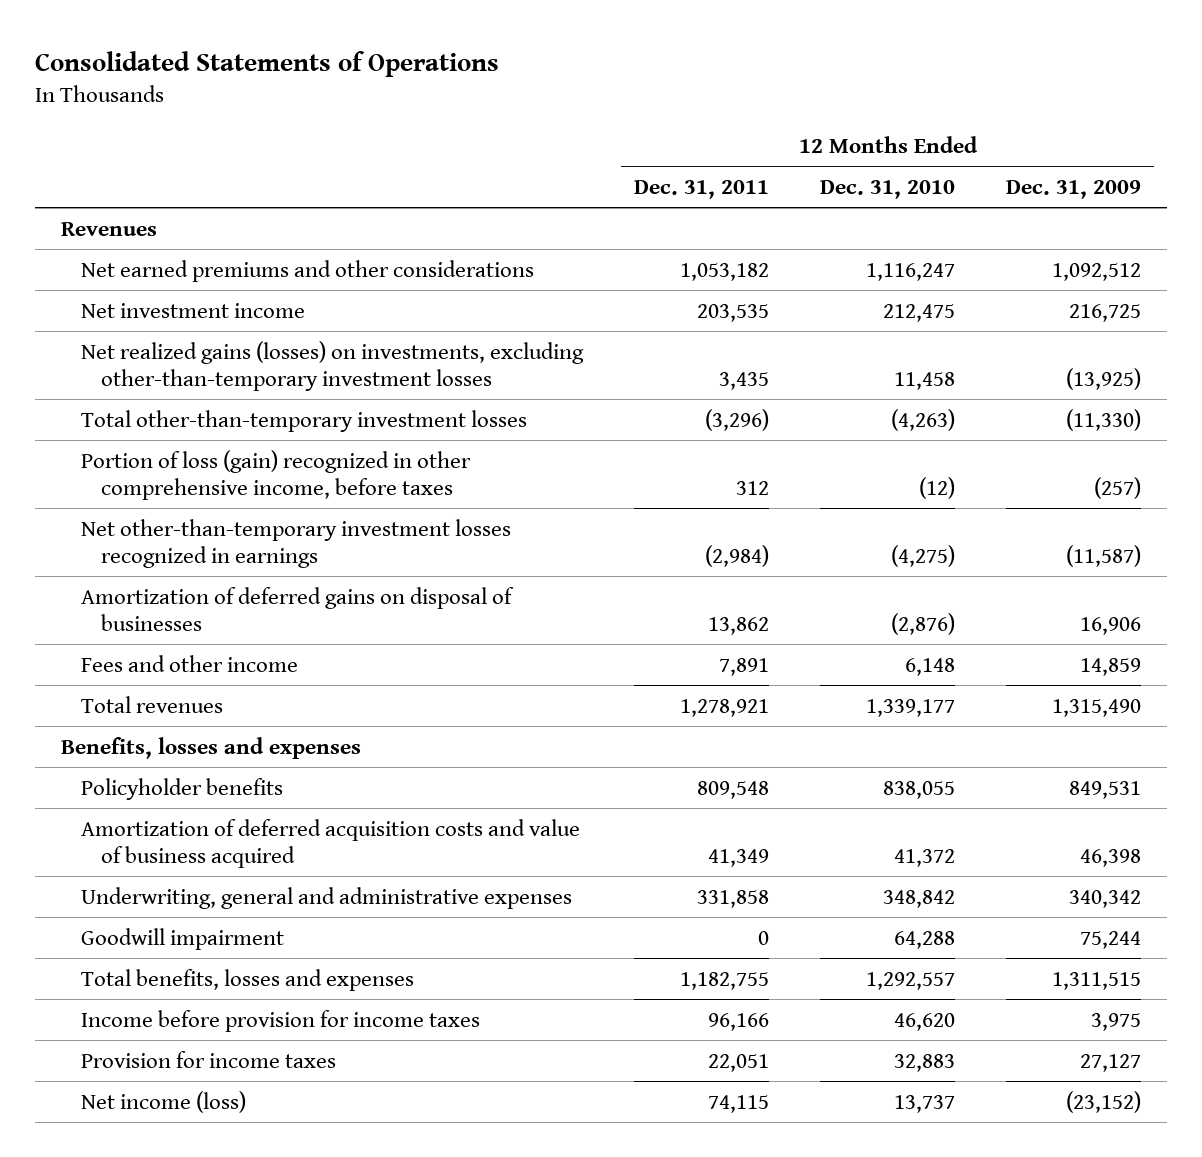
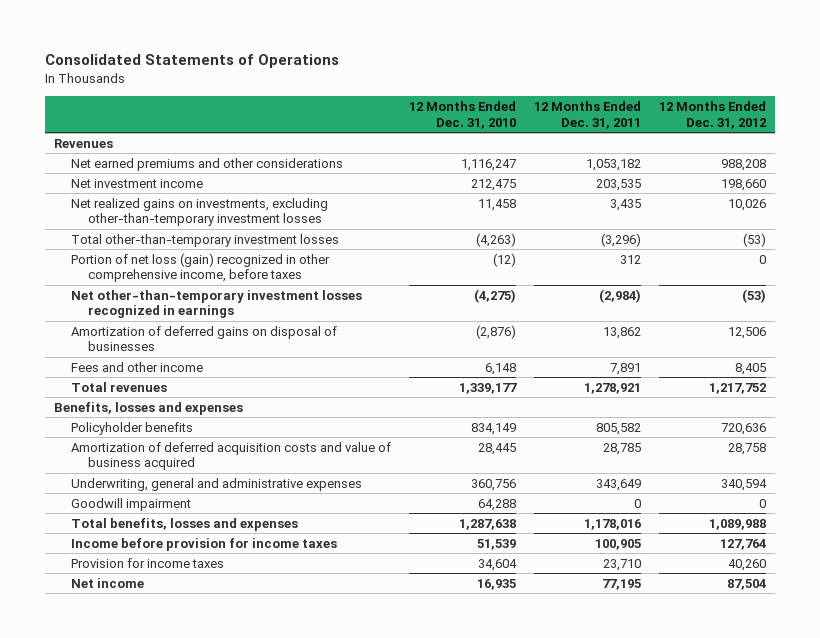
[1006,180,1142,200] Dec. 31, 2009 -> none
none -> [659,101,767,129] 12 Months Ended Dec. 31, 2012
[81,340,585,392] Net realized gains (losses) on investments, excluding other-than-temporary investment losses -> [71,197,329,227] Net realized gains on investments, excluding other-than-temporary investment losses
[81,449,472,501] Portion of loss (gain) recognized in other comprehensive income, before taxes -> [71,252,331,283] Portion of net loss (gain) recognized in other comprehensive income, before taxes
[697,780,770,799] 809,548 -> [596,422,642,435] 805,582
[883,780,956,799] 838,055 -> [471,422,517,435] 834,149
[708,849,770,868] 41,349 -> [603,442,642,455] 28,785
[894,849,956,868] 41,372 -> [478,442,517,455] 28,445
[697,889,770,908] 331,858 -> [596,478,642,491] 343,649
[883,889,956,908] 348,842 -> [471,478,517,491] 360,756
[680,971,770,990] 1,182,755 -> [584,518,642,530] 1,178,016
[866,971,956,990] 1,292,557 -> [459,518,517,530] 1,287,638
[708,1012,770,1031] 96,166 -> [595,538,642,550] 100,905
[894,1012,956,1031] 46,620 -> [477,538,517,550] 51,539
[708,1053,770,1072] 22,051 -> [603,558,642,571] 23,710
[894,1053,956,1072] 32,883 -> [478,558,518,571] 34,604
[81,1090,247,1113] Net income (loss) -> [71,577,145,588] Net income
[708,1094,770,1113] 74,115 -> [602,578,642,590] 77,195
[894,1094,956,1113] 13,737 -> [477,578,517,590] 16,935

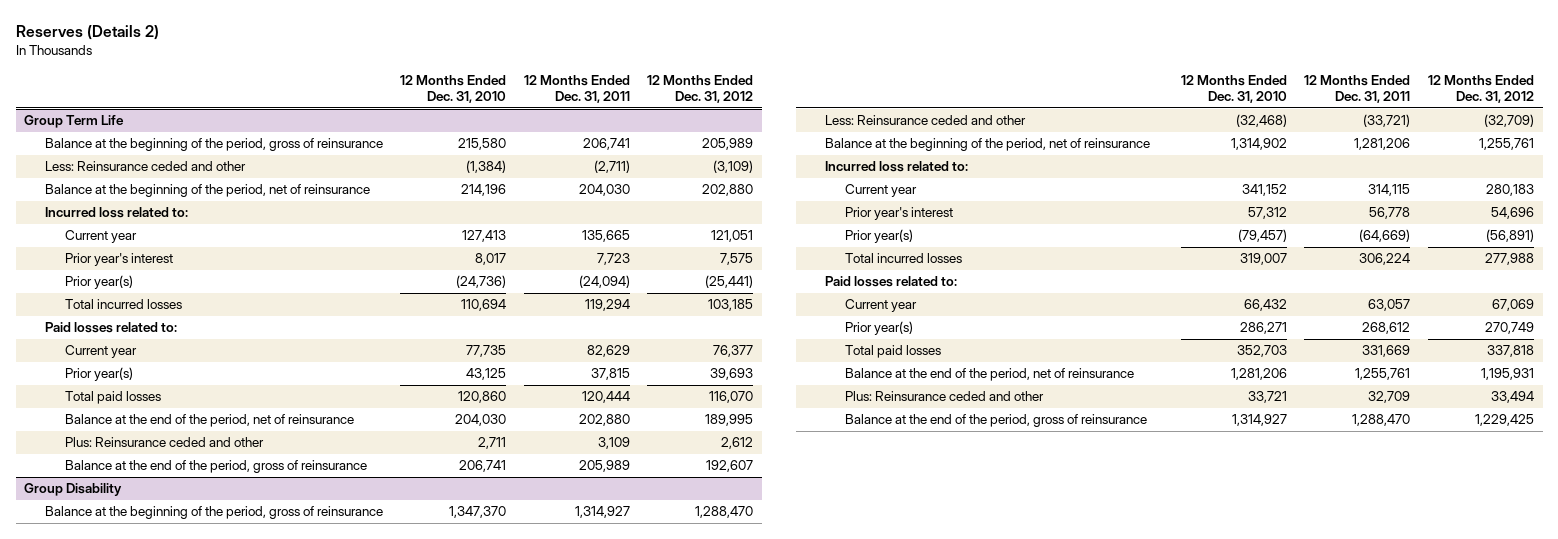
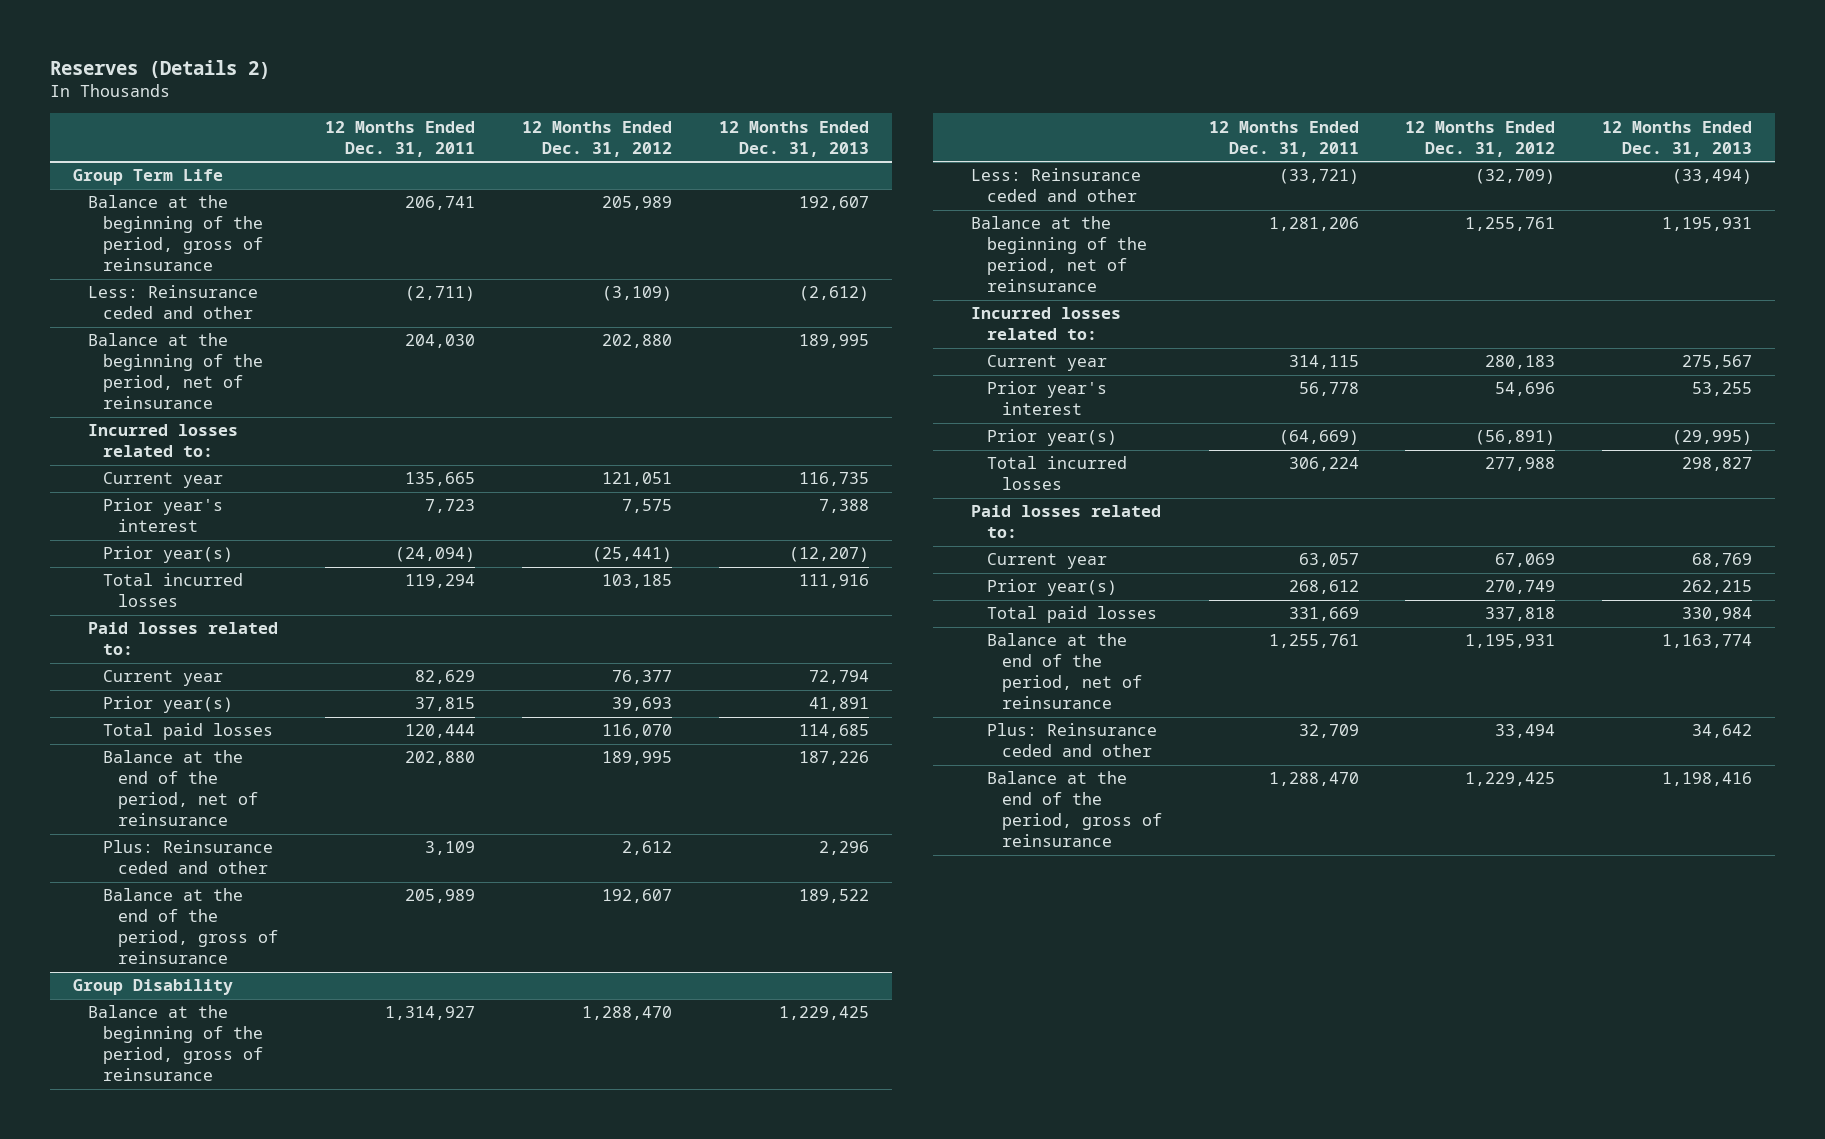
[400,74,507,104] 12 Months Ended Dec. 31, 2010 -> none
none -> [718,120,869,157] 12 Months Ended Dec. 31, 2013
[44,207,188,219] Incurred loss related to: -> [88,424,239,458] Incurred losses related to:
[824,161,968,173] Incurred loss related to: -> [971,307,1122,341] Incurred losses related to:

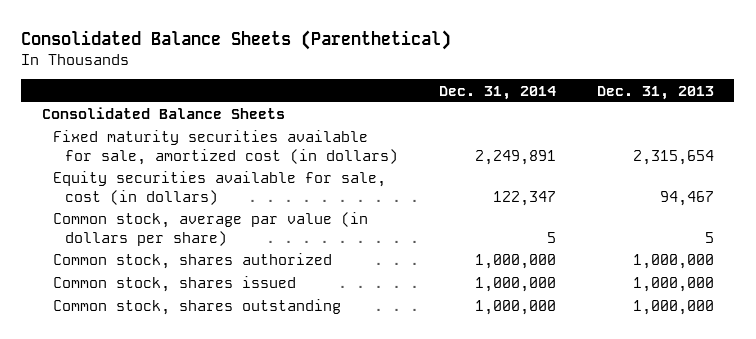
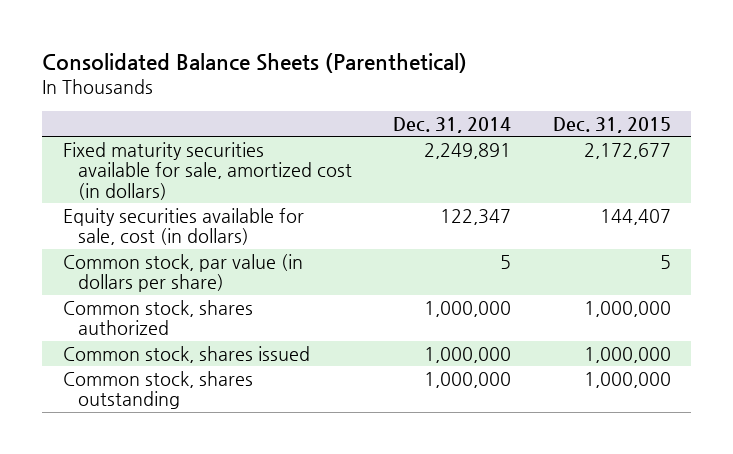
[596,85,714,100] Dec. 31, 2013 -> none
none -> [552,116,671,133] Dec. 31, 2015
[41,107,285,120] Consolidated Balance Sheets -> none
[53,212,369,246] Common stock, average par value (in dollars per share) -> [62,253,303,293] Common stock, par value (in dollars per share)

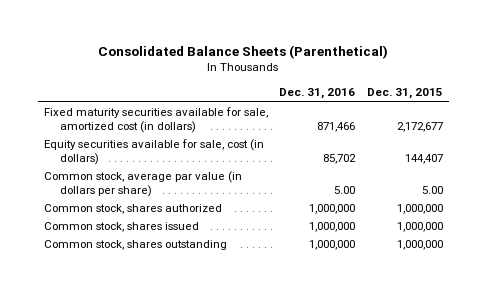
[393,116,512,133] Dec. 31, 2014 -> none
none -> [279,88,356,100] Dec. 31, 2016
[62,253,303,293] Common stock, par value (in dollars per share) -> [43,171,242,198] Common stock, average par value (in dollars per share)
[659,254,671,269] 5 -> [422,186,444,195] 5.00

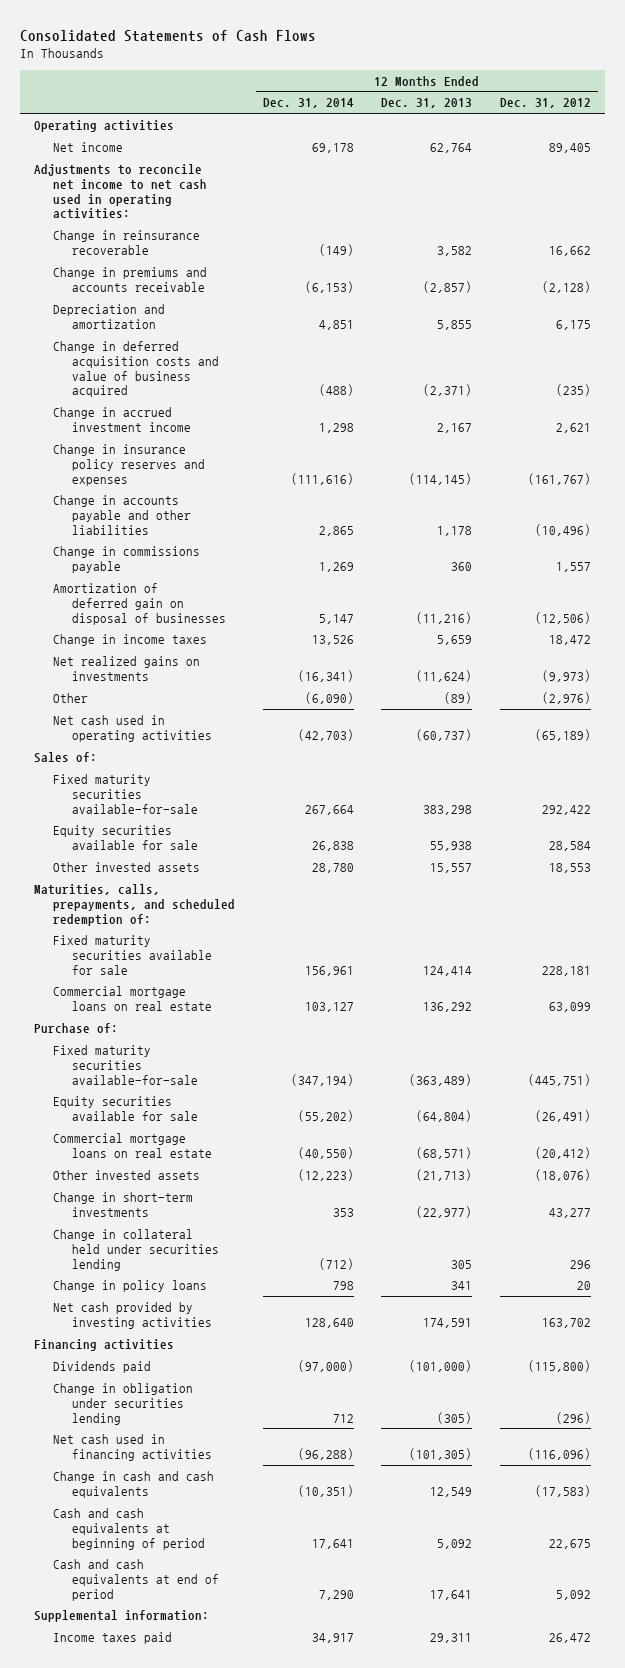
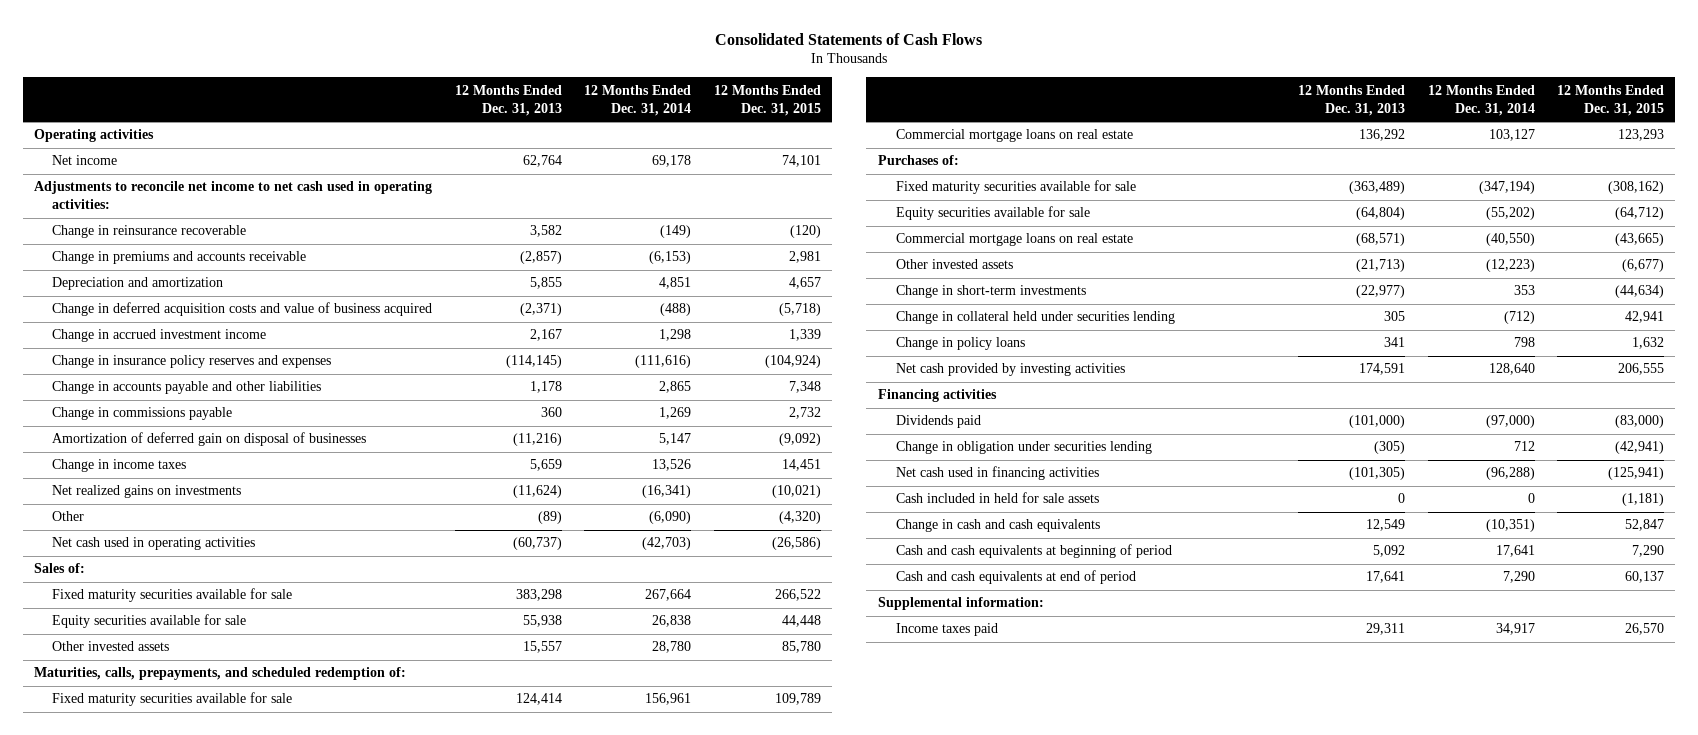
[500,98,592,109] Dec. 31, 2012 -> none
none -> [713,84,821,116] 12 Months Ended Dec. 31, 2015
[53,773,199,814] Fixed maturity securities available-for-sale -> [52,588,293,603] Fixed maturity securities available for sale
[34,1022,119,1033] Purchase of: -> [877,155,959,166] Purchases of:
[53,1044,199,1085] Fixed maturity securities available-for-sale -> [895,180,1136,195] Fixed maturity securities available for sale
none -> [895,492,1099,504] Cash included in held for sale assets

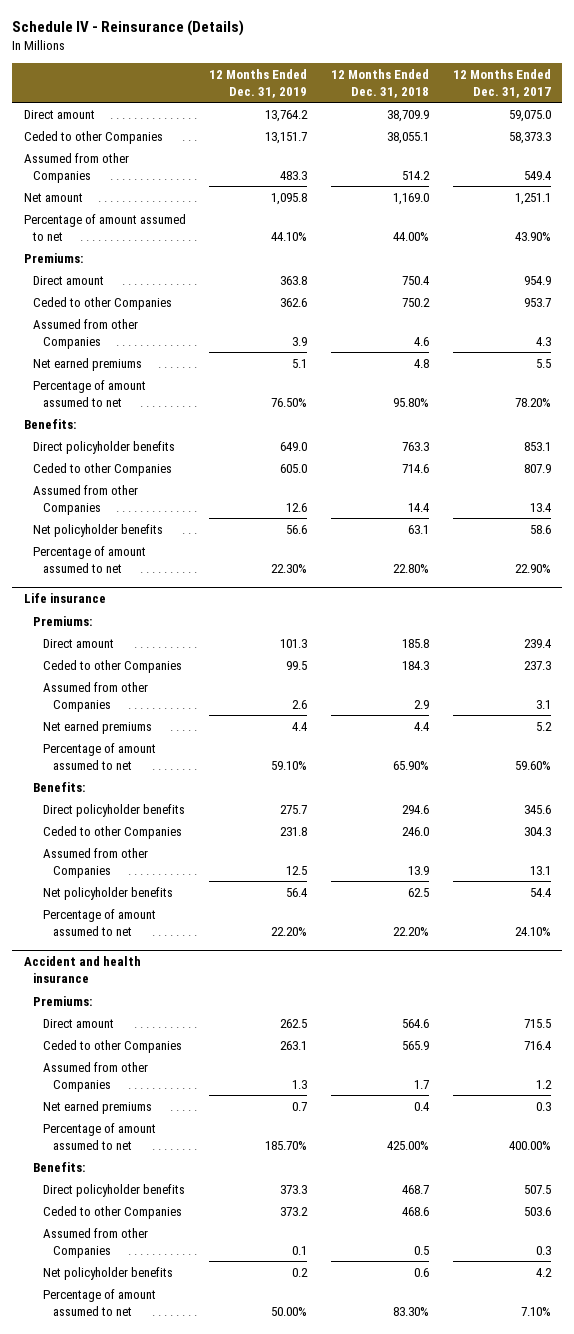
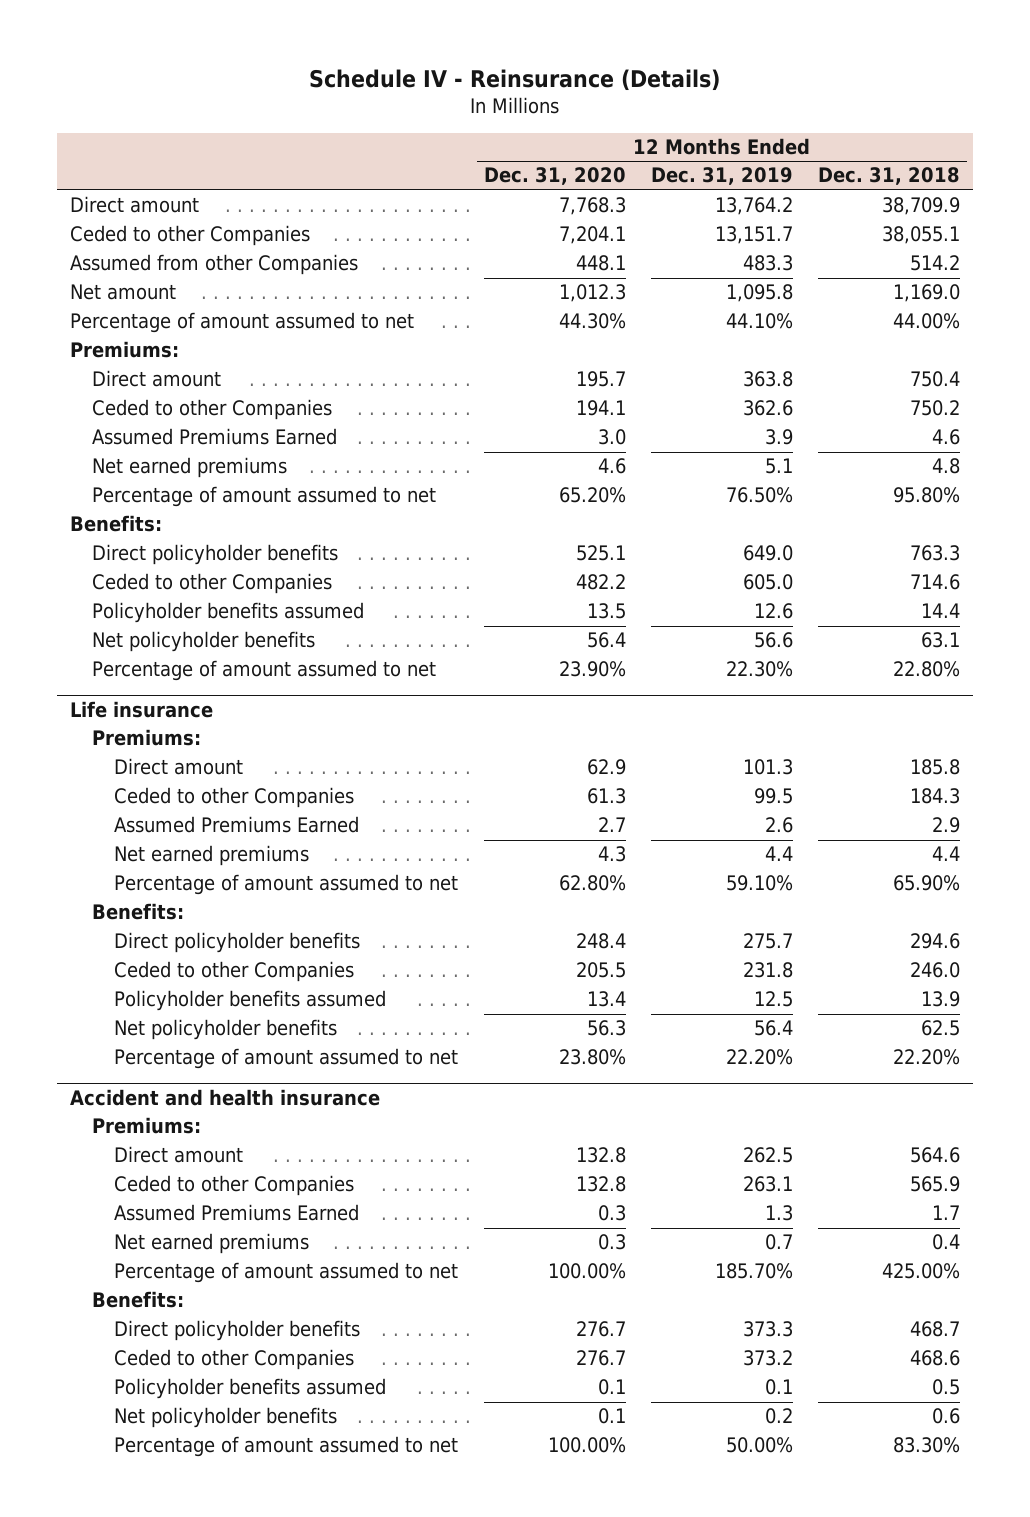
[452,69,551,98] 12 Months Ended Dec. 31, 2017 -> none
none -> [483,167,626,186] Dec. 31, 2020
[33,318,139,349] Assumed from other Companies -> [91,428,337,446] Assumed Premiums Earned
[33,484,139,515] Assumed from other Companies -> [91,602,364,624] Policyholder benefits assumed
[43,681,149,712] Assumed from other Companies -> [114,816,360,834] Assumed Premiums Earned
[43,847,149,878] Assumed from other Companies -> [114,990,387,1012] Policyholder benefits assumed
[43,1061,149,1092] Assumed from other Companies -> [114,1204,360,1222] Assumed Premiums Earned
[43,1227,149,1258] Assumed from other Companies -> [114,1378,387,1400] Policyholder benefits assumed

